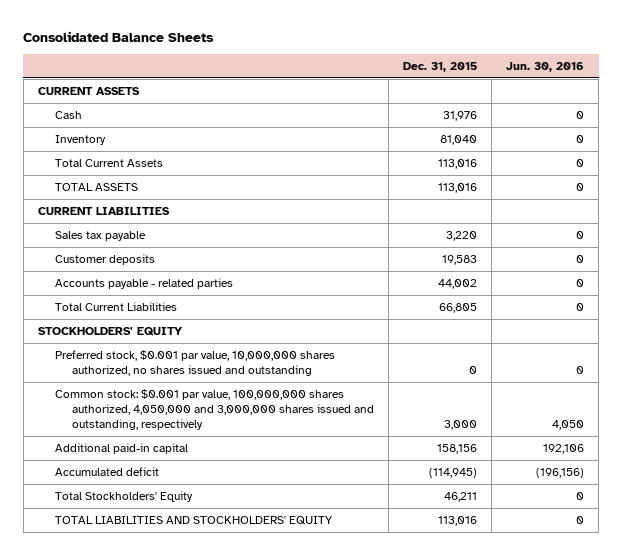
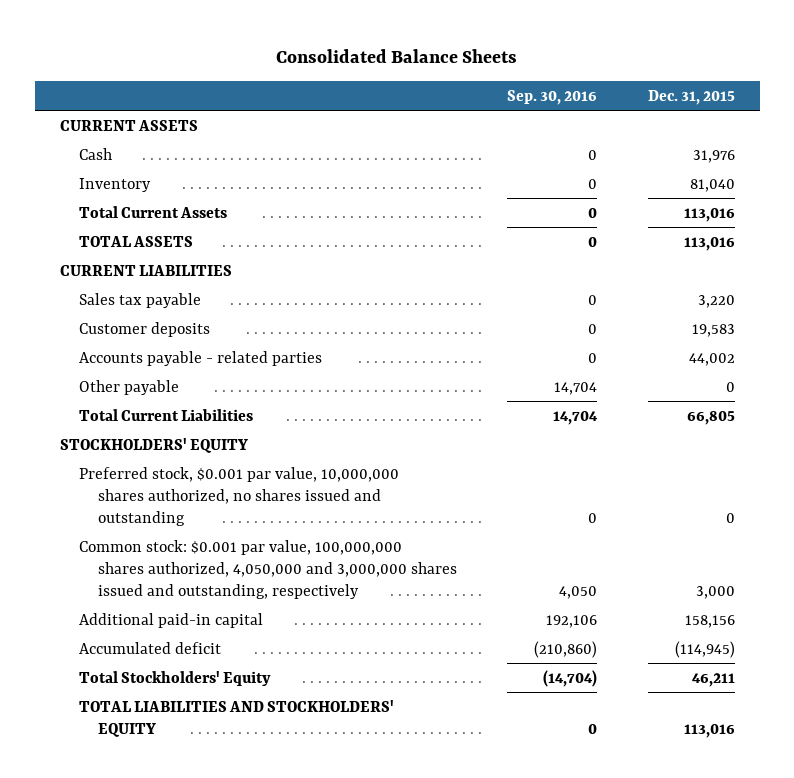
[506,62,585,73] Jun. 30, 2016 -> none
none -> [507,89,598,105] Sep. 30, 2016
none -> [78,379,179,395] Other payable

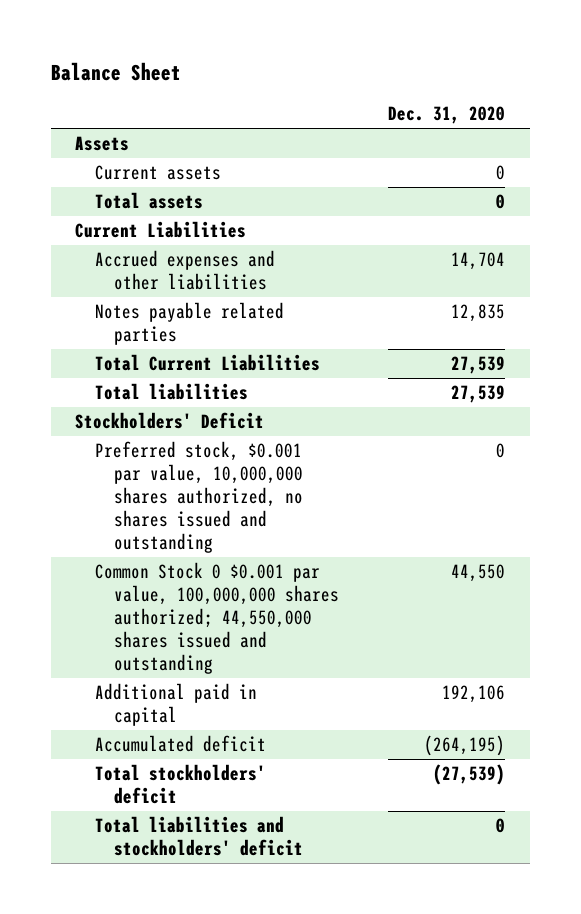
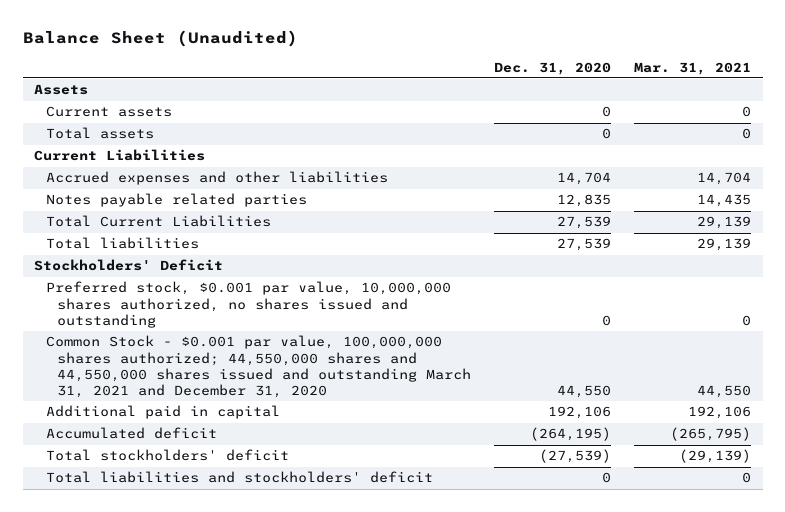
[50,62,181,82] Balance Sheet -> [22,29,298,47] Balance Sheet (Unaudited)
none -> [634,61,752,75] Mar. 31, 2021
[94,562,340,674] Common Stock 0 $0.001 par value, 100,000,000 shares authorized; 44,550,000 shares issued and outstanding -> [45,335,472,399] Common Stock - $0.001 par value, 100,000,000 shares authorized; 44,550,000 shares and 44,550,000 shares issued and outstanding March 31, 2021 and December 31, 2020

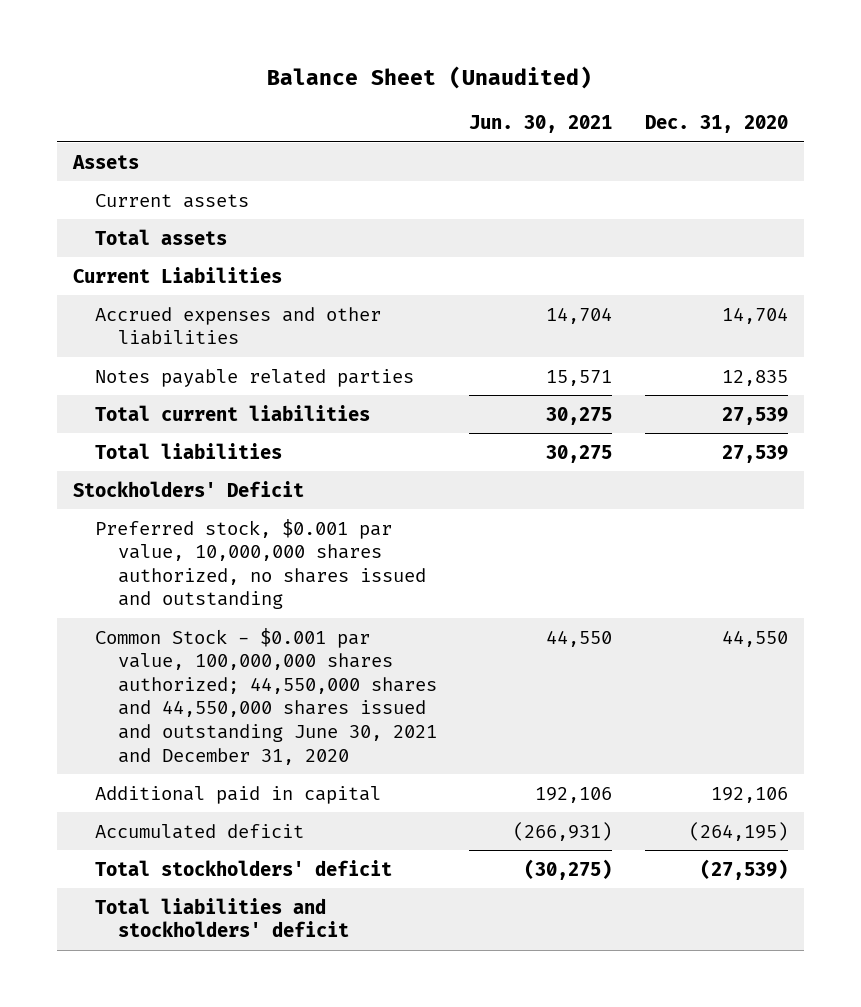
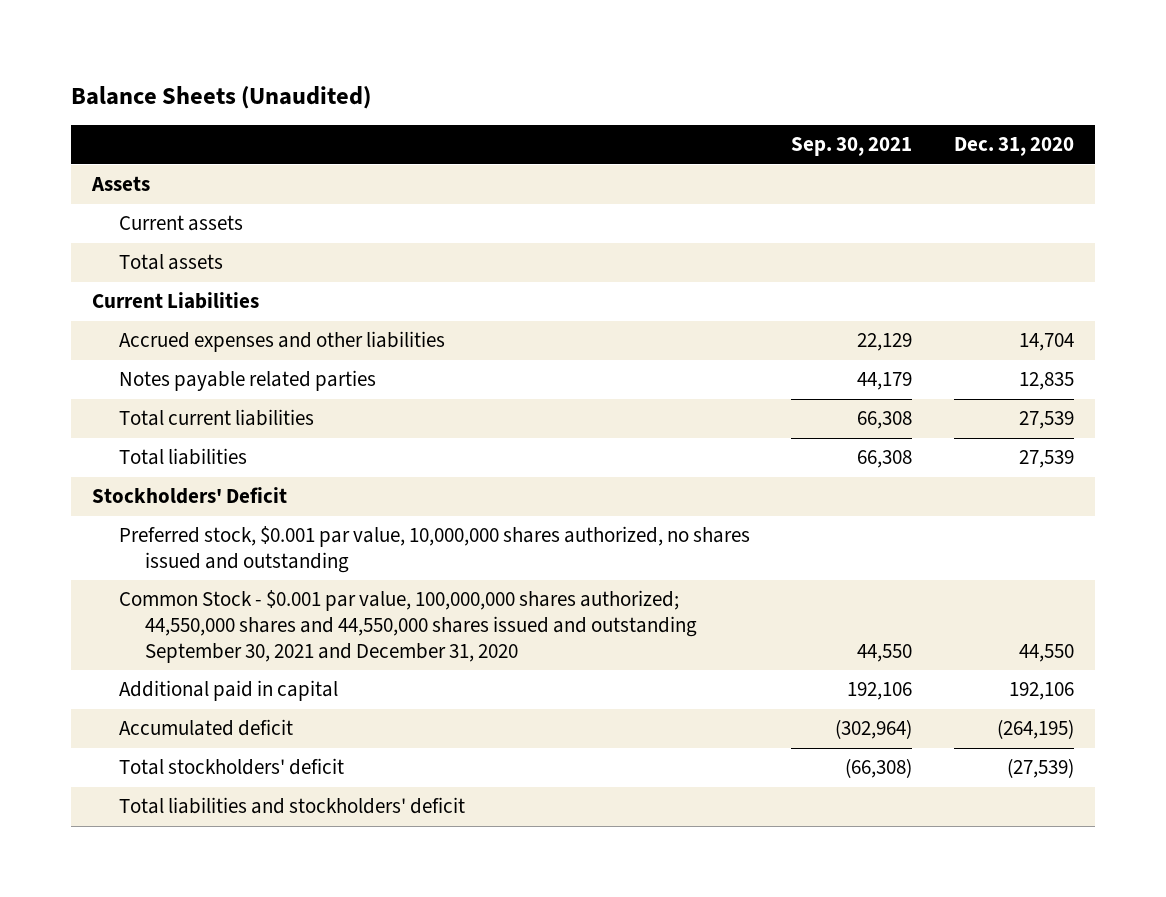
[267,66,593,90] Balance Sheet (Unaudited) -> [70,85,371,109] Balance Sheets (Unaudited)
[469,114,613,133] Jun. 30, 2021 -> none
none -> [791,137,913,157] Sep. 30, 2021
[95,627,438,765] Common Stock - $0.001 par value, 100,000,000 shares authorized; 44,550,000 shares and 44,550,000 shares issued and outstanding June 30, 2021 and December 31, 2020 -> [118,590,698,663] Common Stock - $0.001 par value, 100,000,000 shares authorized; 44,550,000 shares and 44,550,000 shares issued and outstanding September 30, 2021 and December 31, 2020

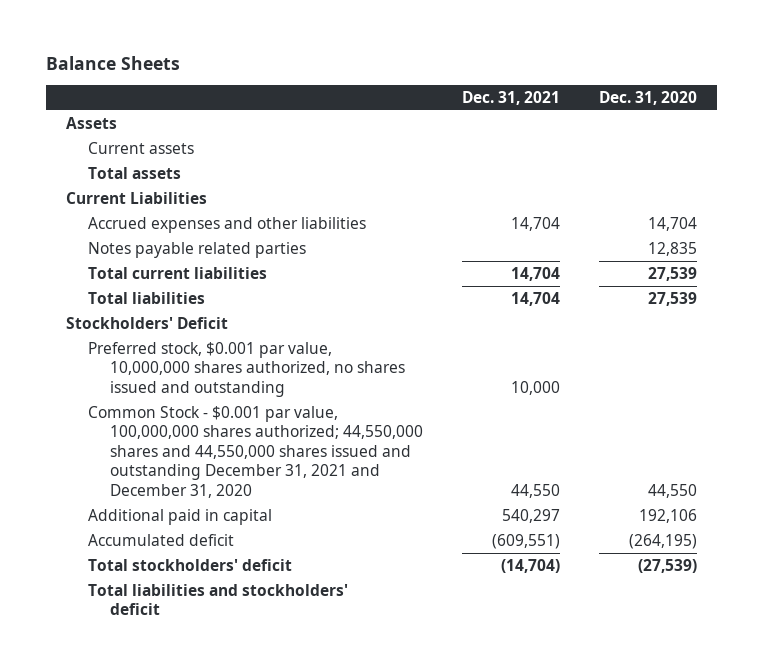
[70,85,371,109] Balance Sheets (Unaudited) -> [45,55,180,70] Balance Sheets
[791,137,913,157] Sep. 30, 2021 -> none
none -> [461,91,560,106] Dec. 31, 2021
[118,590,698,663] Common Stock - $0.001 par value, 100,000,000 shares authorized; 44,550,000 shares and 44,550,000 shares issued and outstanding September 30, 2021 and December 31, 2020 -> [87,405,423,498] Common Stock - $0.001 par value, 100,000,000 shares authorized; 44,550,000 shares and 44,550,000 shares issued and outstanding December 31, 2021 and December 31, 2020

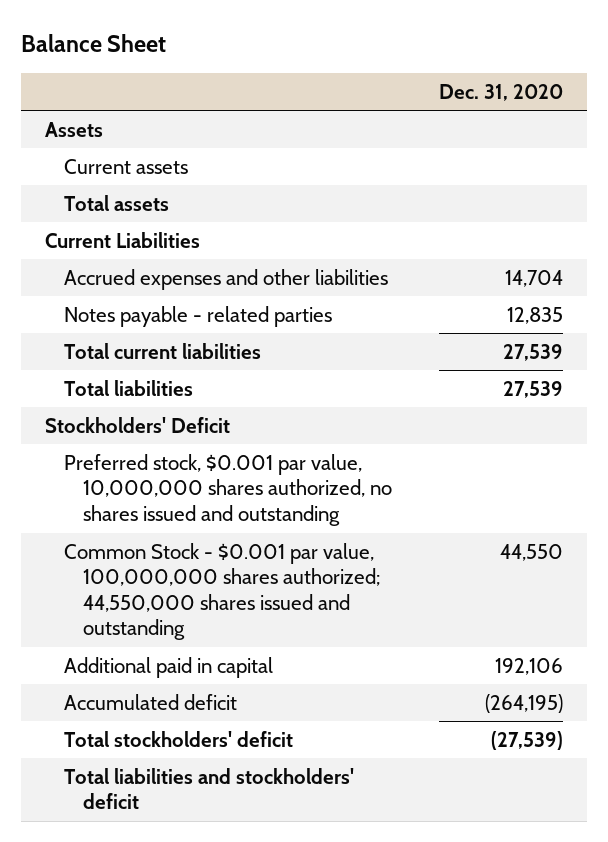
[45,55,180,70] Balance Sheets -> [20,34,166,53] Balance Sheet
[461,91,560,106] Dec. 31, 2021 -> none
[87,241,306,258] Notes payable related parties -> [63,305,332,327] Notes payable - related parties
[87,405,423,498] Common Stock - $0.001 par value, 100,000,000 shares authorized; 44,550,000 shares and 44,550,000 shares issued and outstanding December 31, 2021 and December 31, 2020 -> [63,542,380,641] Common Stock - $0.001 par value, 100,000,000 shares authorized; 44,550,000 shares issued and outstanding

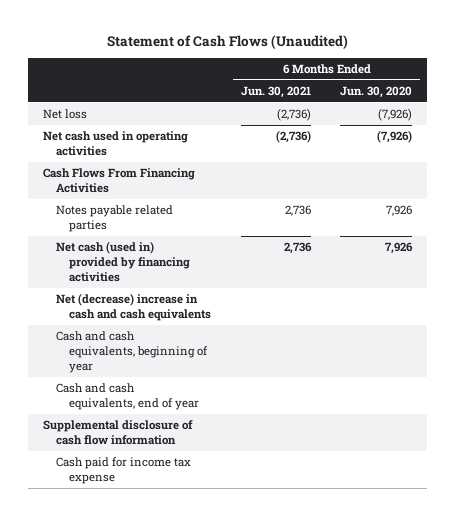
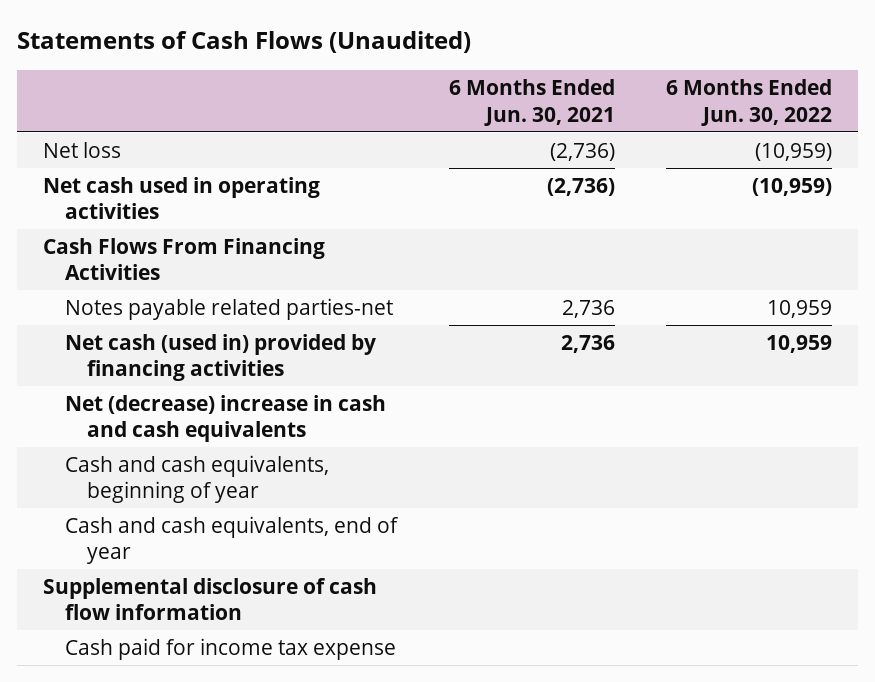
[106,35,348,50] Statement of Cash Flows (Unaudited) -> [17,31,472,54] Statements of Cash Flows (Unaudited)
[340,86,413,99] Jun. 30, 2020 -> none
none -> [666,78,833,126] 6 Months Ended Jun. 30, 2022
[56,205,174,233] Notes payable related parties -> [64,297,393,320] Notes payable related parties-net

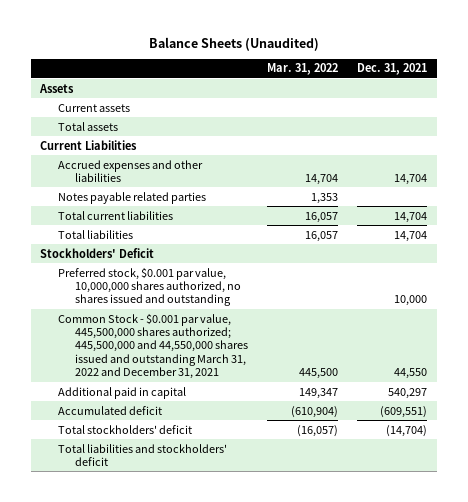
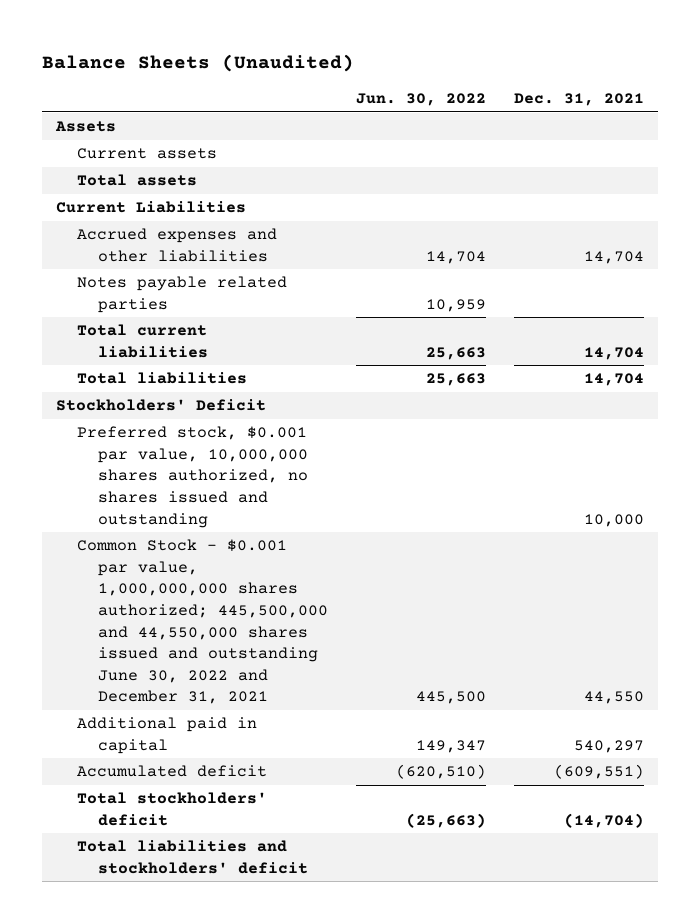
[267,63,339,76] Mar. 31, 2022 -> none
none -> [355,93,486,107] Jun. 30, 2022
[57,312,249,380] Common Stock - $0.001 par value, 445,500,000 shares authorized; 445,500,000 and 44,550,000 shares issued and outstanding March 31, 2022 and December 31, 2021 -> [77,539,329,705] Common Stock - $0.001 par value, 1,000,000,000 shares authorized; 445,500,000 and 44,550,000 shares issued and outstanding June 30, 2022 and December 31, 2021

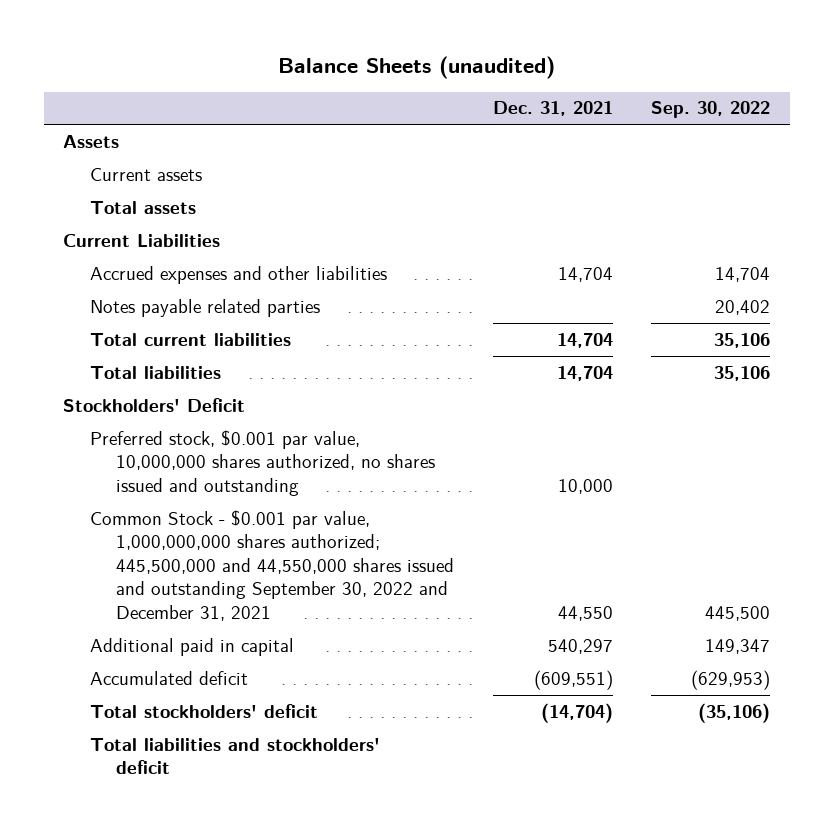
[42,54,355,73] Balance Sheets (Unaudited) -> [277,55,555,79] Balance Sheets (unaudited)
[355,93,486,107] Jun. 30, 2022 -> none
none -> [651,101,771,119] Sep. 30, 2022
[77,539,329,705] Common Stock - $0.001 par value, 1,000,000,000 shares authorized; 445,500,000 and 44,550,000 shares issued and outstanding June 30, 2022 and December 31, 2021 -> [89,509,454,621] Common Stock - $0.001 par value, 1,000,000,000 shares authorized; 445,500,000 and 44,550,000 shares issued and outstanding September 30, 2022 and December 31, 2021

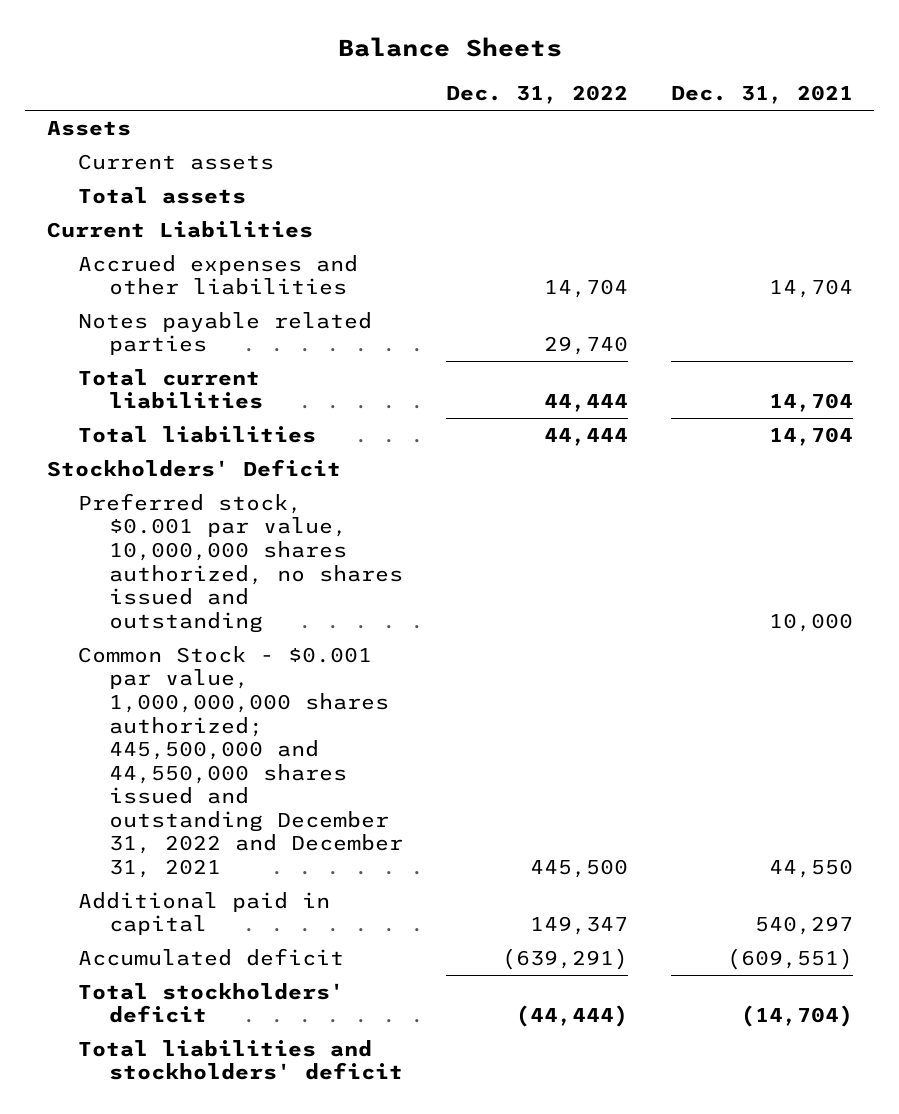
[277,55,555,79] Balance Sheets (unaudited) -> [337,37,562,58] Balance Sheets
[651,101,771,119] Sep. 30, 2022 -> none
none -> [445,85,628,105] Dec. 31, 2022
[89,509,454,621] Common Stock - $0.001 par value, 1,000,000,000 shares authorized; 445,500,000 and 44,550,000 shares issued and outstanding September 30, 2022 and December 31, 2021 -> [77,645,403,879] Common Stock - $0.001 par value, 1,000,000,000 shares authorized; 445,500,000 and 44,550,000 shares issued and outstanding December 31, 2022 and December 31, 2021

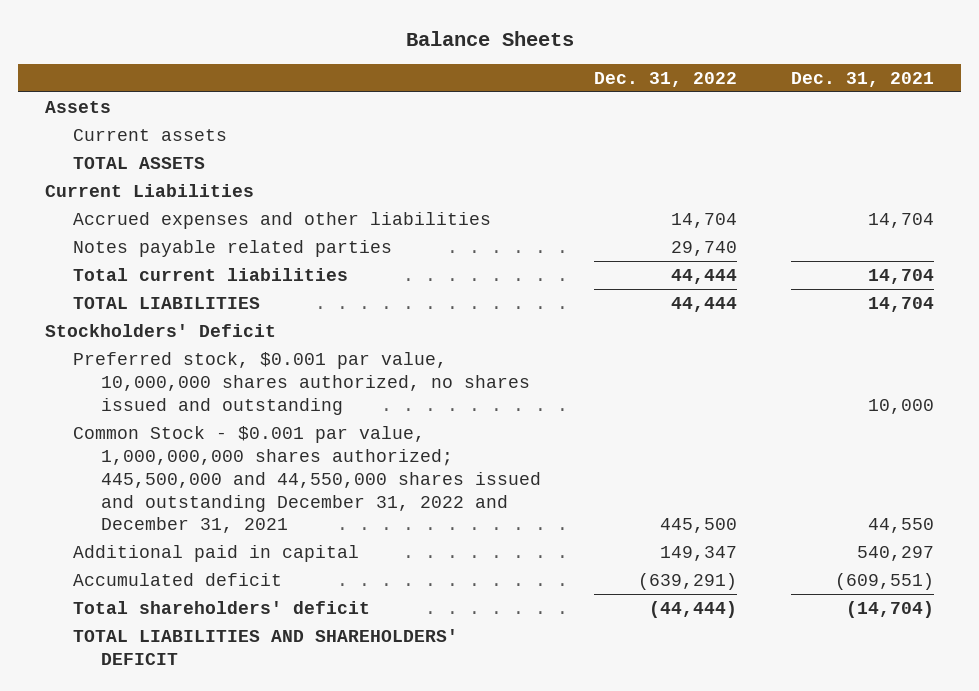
[77,186,246,204] Total assets -> [72,156,205,169] TOTAL ASSETS
[77,425,316,443] Total liabilities -> [72,296,260,309] TOTAL LIABILITIES
[77,982,344,1024] Total stockholders' deficit -> [72,600,370,614] Total shareholders' deficit
[77,1039,403,1081] Total liabilities and stockholders' deficit -> [72,628,458,665] TOTAL LIABILITIES AND SHAREHOLDERS' DEFICIT

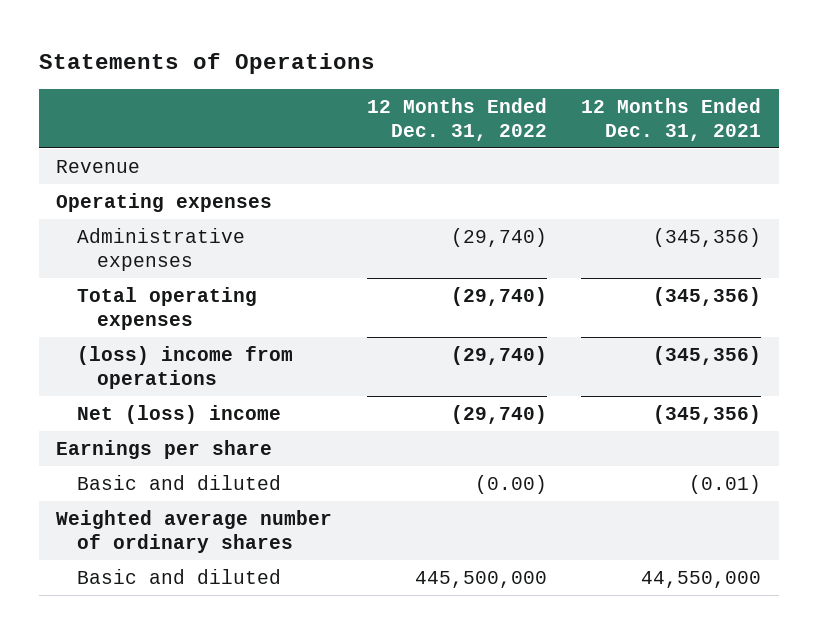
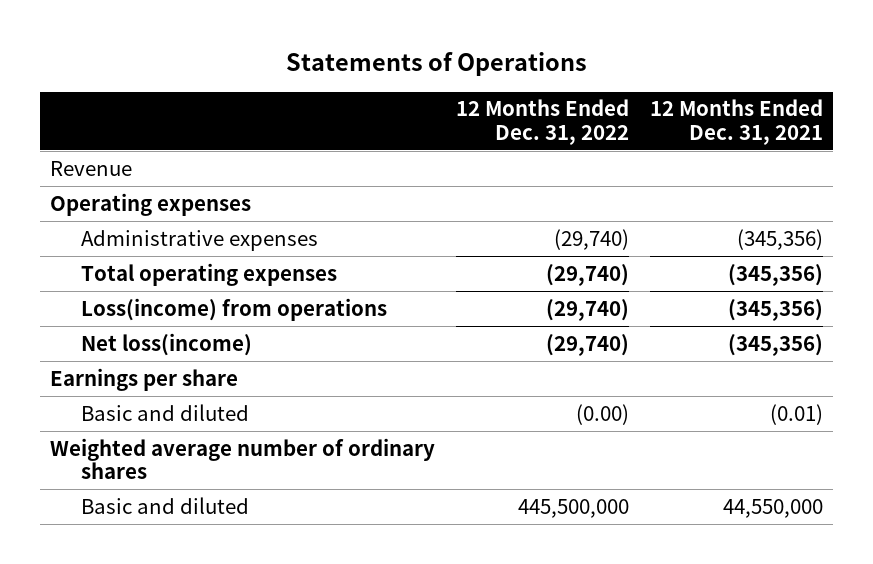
[76,345,293,389] (loss) income from operations -> [80,297,387,321] Loss(income) from operations
[76,404,281,424] Net (loss) income -> [80,332,252,356] Net loss(income)

